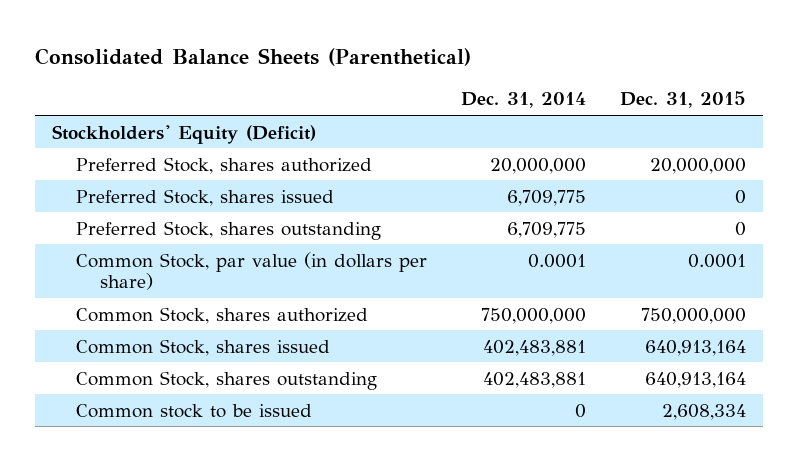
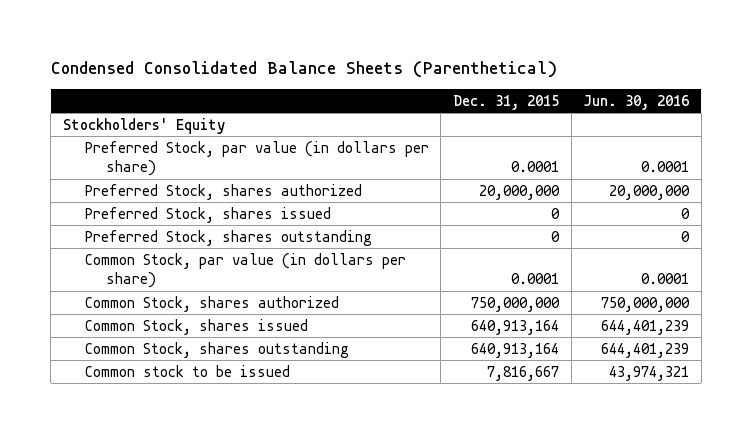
[34,47,471,66] Consolidated Balance Sheets (Parenthetical) -> [50,60,557,78] Condensed Consolidated Balance Sheets (Parenthetical)
[461,92,587,109] Dec. 31, 2014 -> none
none -> [583,94,690,110] Jun. 30, 2016
[51,124,316,144] Stockholders' Equity (Deficit) -> [62,117,225,134] Stockholders' Equity
none -> [84,140,429,177] Preferred Stock, par value (in dollars per share)
[662,403,747,420] 2,608,334 -> [486,365,559,381] 7,816,667

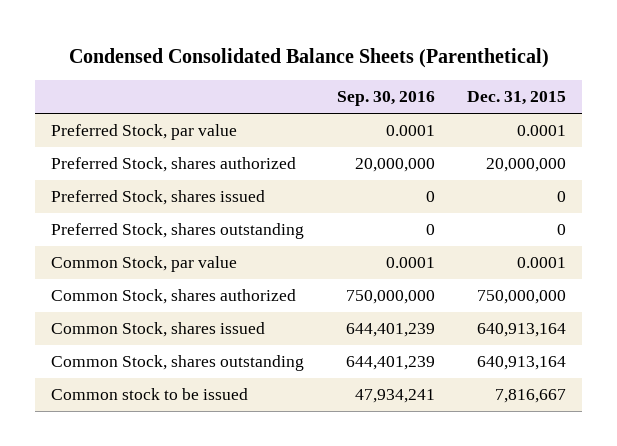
[583,94,690,110] Jun. 30, 2016 -> none
none -> [336,91,435,107] Sep. 30, 2016
[62,117,225,134] Stockholders' Equity -> none
[84,140,429,177] Preferred Stock, par value (in dollars per share) -> [51,124,238,141] Preferred Stock, par value
[84,252,406,289] Common Stock, par value (in dollars per share) -> [51,256,238,273] Common Stock, par value

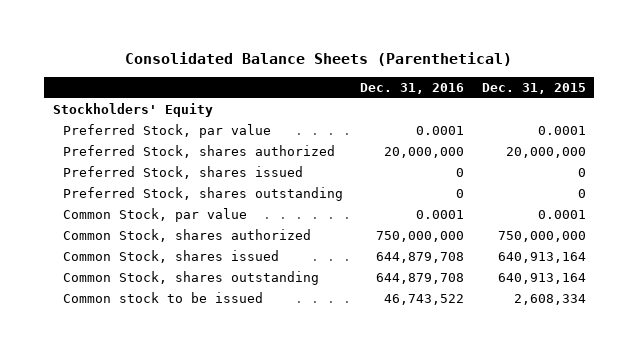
[68,47,549,68] Condensed Consolidated Balance Sheets (Parenthetical) -> [125,52,513,67] Consolidated Balance Sheets (Parenthetical)
[336,91,435,107] Sep. 30, 2016 -> none
none -> [360,83,465,95] Dec. 31, 2016
none -> [52,102,213,117] Stockholders' Equity
[494,389,566,404] 7,816,667 -> [513,293,586,305] 2,608,334

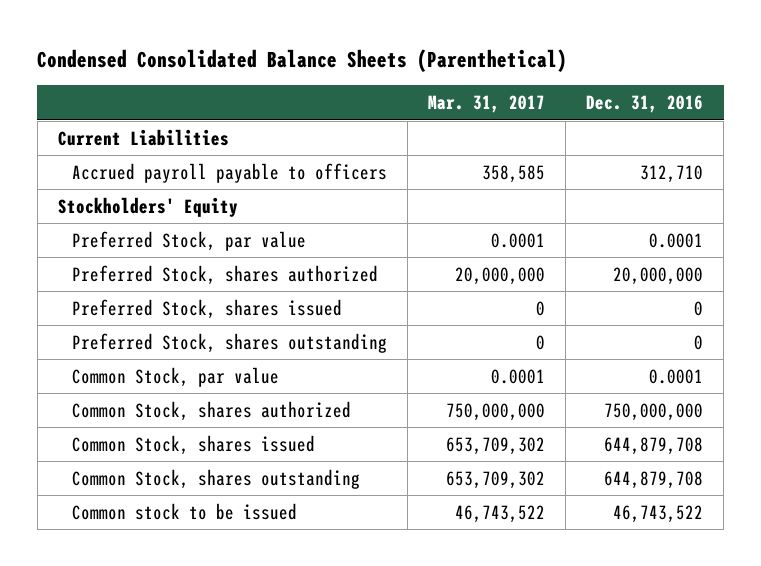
[125,52,513,67] Consolidated Balance Sheets (Parenthetical) -> [37,48,568,72] Condensed Consolidated Balance Sheets (Parenthetical)
[481,83,586,95] Dec. 31, 2015 -> none
none -> [427,95,545,114] Mar. 31, 2017
none -> [57,128,229,146] Current Liabilities
none -> [71,162,387,183] Accrued payroll payable to officers

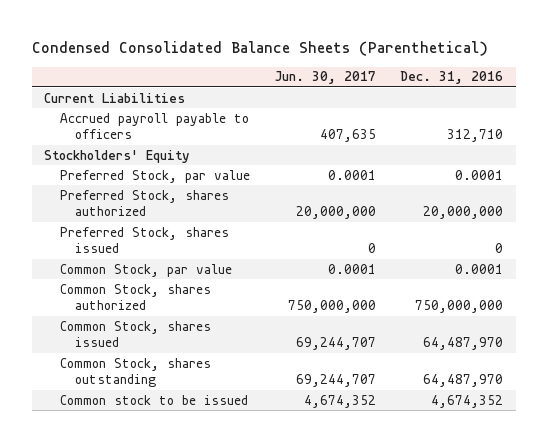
[427,95,545,114] Mar. 31, 2017 -> none
none -> [274,71,376,85] Jun. 30, 2017
[71,332,387,353] Preferred Stock, shares outstanding -> none
[604,436,704,455] 644,879,708 -> [423,337,504,351] 64,487,970
[604,470,704,489] 644,879,708 -> [423,374,504,388] 64,487,970
[613,504,704,523] 46,743,522 -> [431,394,504,408] 4,674,352

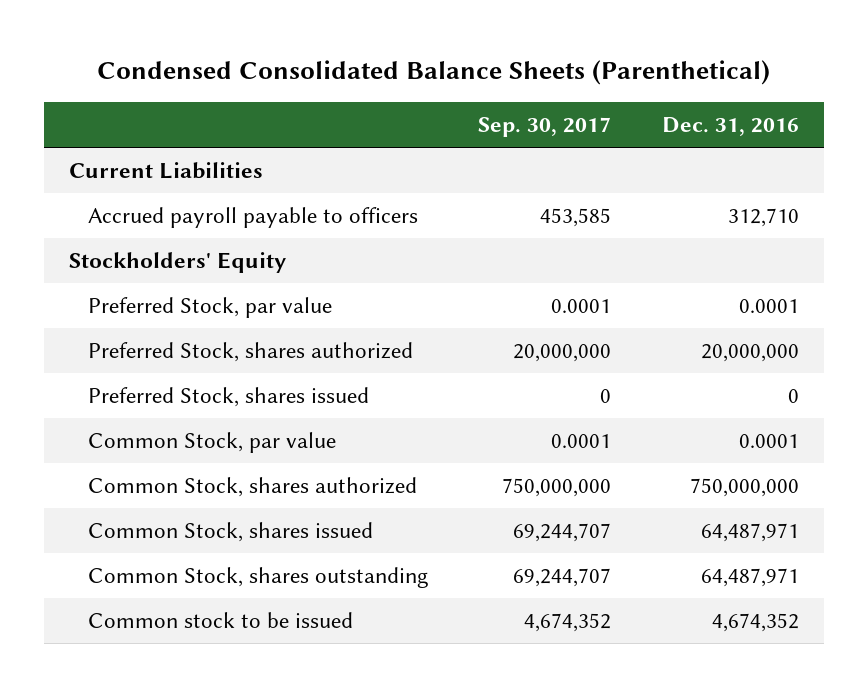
[274,71,376,85] Jun. 30, 2017 -> none
none -> [478,117,612,138] Sep. 30, 2017
[423,337,504,351] 64,487,970 -> [700,522,799,542] 64,487,971
[423,374,504,388] 64,487,970 -> [700,567,799,587] 64,487,971

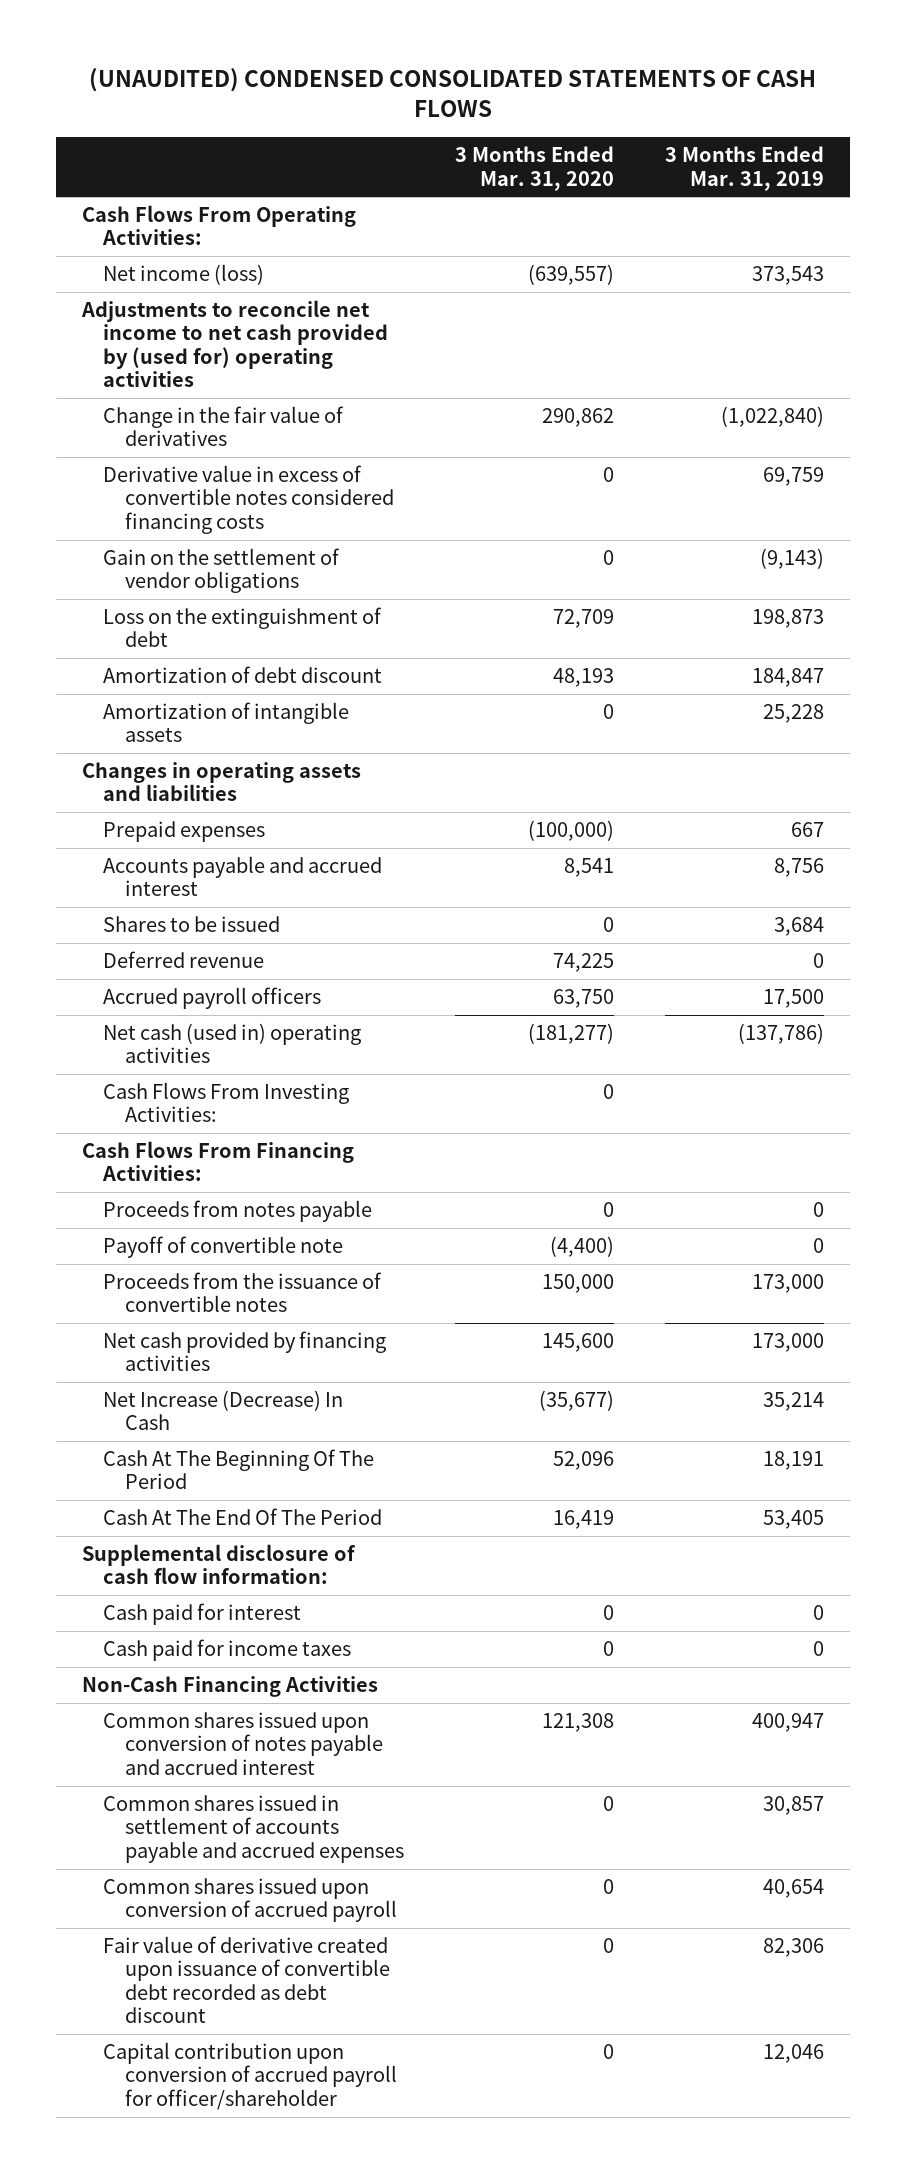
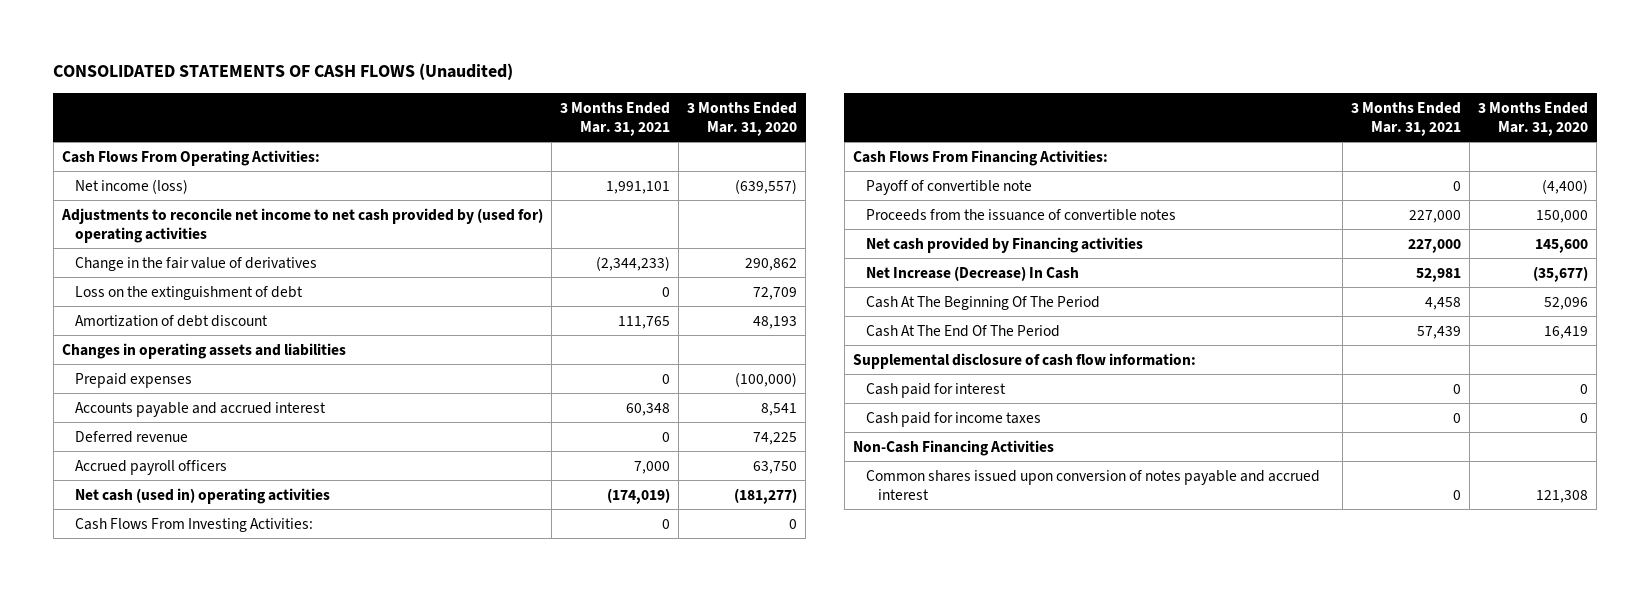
[89,67,817,118] (UNAUDITED) CONDENSED CONSOLIDATED STATEMENTS OF CASH FLOWS -> [53,63,514,81] CONSOLIDATED STATEMENTS OF CASH FLOWS (Unaudited)
[665,146,825,191] 3 Months Ended Mar. 31, 2019 -> none
none -> [560,101,671,136] 3 Months Ended Mar. 31, 2021
[103,465,394,534] Derivative value in excess of convertible notes considered financing costs -> none
[103,548,341,594] Gain on the settlement of vendor obligations -> none
[103,702,350,743] Amortization of intangible assets -> none
[103,916,281,933] Shares to be issued -> none
[103,1200,373,1223] Proceeds from notes payable -> none
[103,1331,387,1372] Net cash provided by financing activities -> [865,236,1143,253] Net cash provided by Financing activities
[103,1795,404,1863] Common shares issued in settlement of accounts payable and accrued expenses -> none
[103,1878,397,1923] Common shares issued upon conversion of accrued payroll -> none
[103,1936,390,2023] Fair value of derivative created upon issuance of convertible debt recorded as debt discount -> none
[103,2042,397,2110] Capital contribution upon conversion of accrued payroll for officer/shareholder -> none

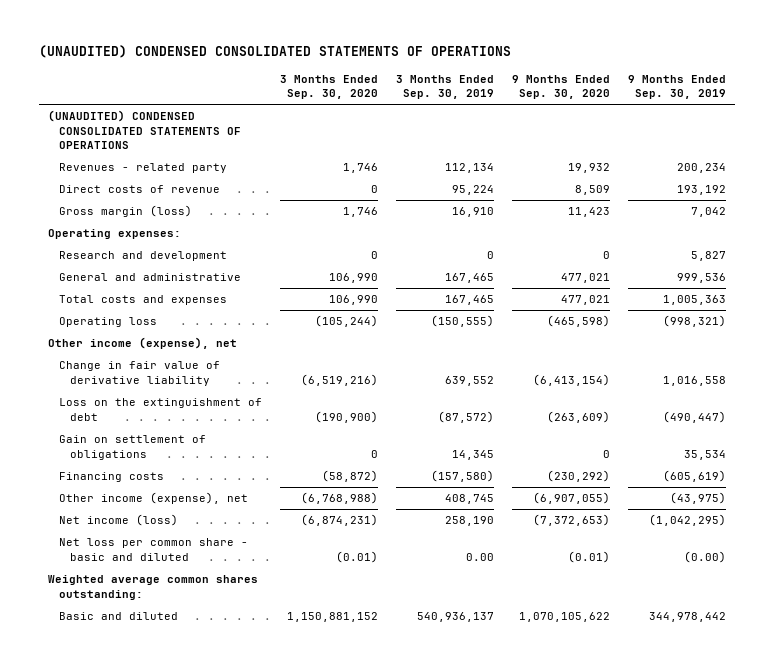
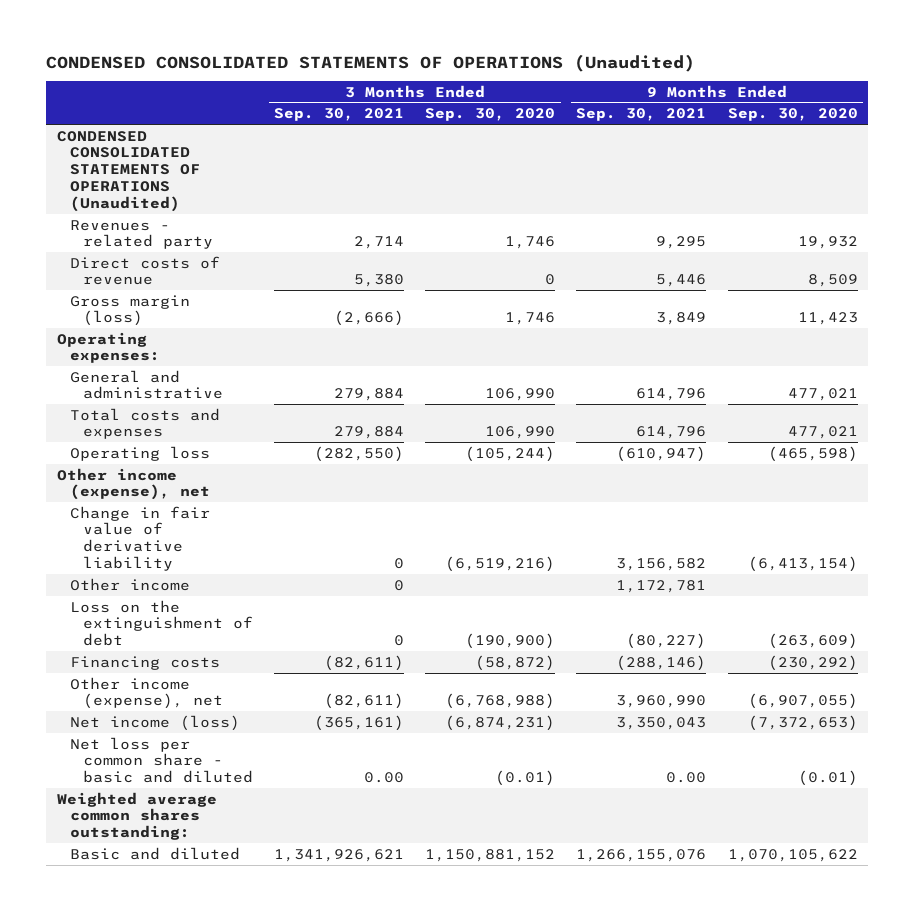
[38,45,511,59] (UNAUDITED) CONDENSED CONSOLIDATED STATEMENTS OF OPERATIONS -> [46,53,696,72] CONDENSED CONSOLIDATED STATEMENTS OF OPERATIONS (Unaudited)
[396,74,495,100] 3 Months Ended Sep. 30, 2019 -> none
[628,74,727,100] 9 Months Ended Sep. 30, 2019 -> none
none -> [274,108,405,122] Sep. 30, 2021
none -> [576,108,707,122] Sep. 30, 2021
[48,110,242,149] (UNAUDITED) CONDENSED CONSOLIDATED STATEMENTS OF OPERATIONS -> [56,130,200,213] CONDENSED CONSOLIDATED STATEMENTS OF OPERATIONS (Unaudited)
[59,251,228,262] Research and development -> none
none -> [69,577,190,591] Other income
[59,435,207,460] Gain on settlement of obligations -> none

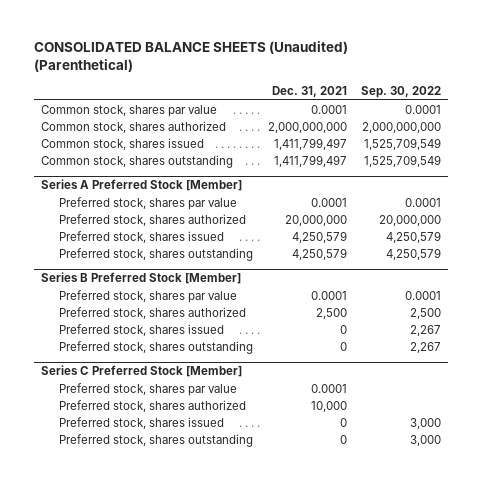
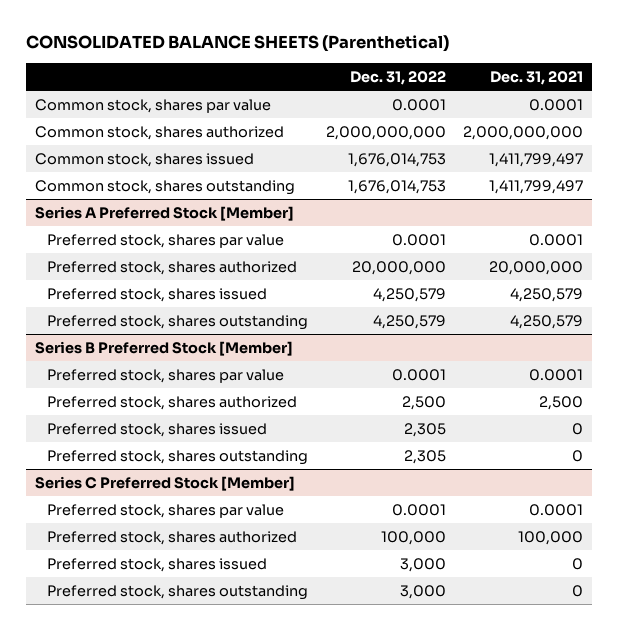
[34,41,349,73] CONSOLIDATED BALANCE SHEETS (Unaudited) (Parenthetical) -> [26,35,450,53] CONSOLIDATED BALANCE SHEETS (Parenthetical)
[360,86,441,99] Sep. 30, 2022 -> none
none -> [349,70,446,85] Dec. 31, 2022
[310,400,347,412] 10,000 -> [518,530,584,545] 100,000

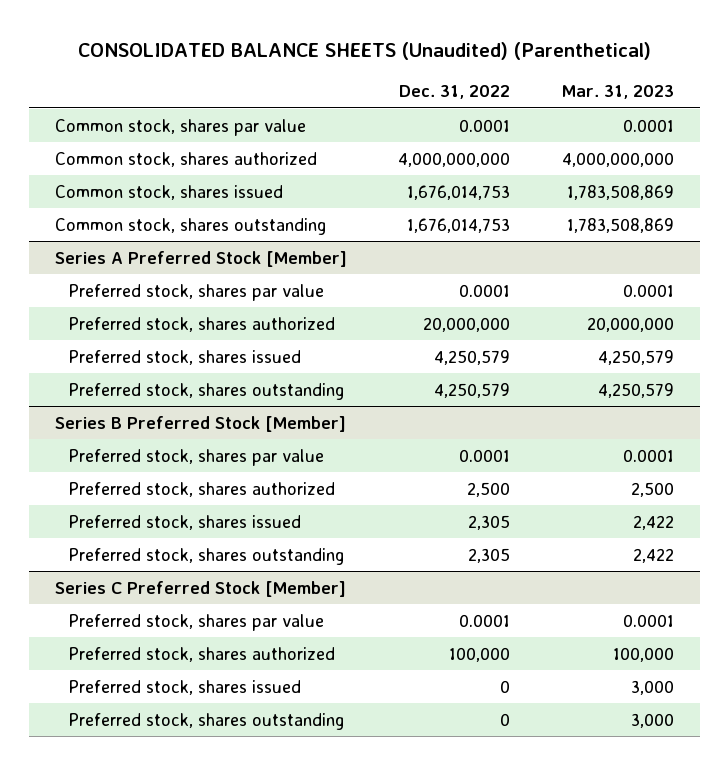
[26,35,450,53] CONSOLIDATED BALANCE SHEETS (Parenthetical) -> [78,41,652,60] CONSOLIDATED BALANCE SHEETS (Unaudited) (Parenthetical)
[490,70,584,85] Dec. 31, 2021 -> none
none -> [560,85,674,100] Mar. 31, 2023
[325,125,446,140] 2,000,000,000 -> [397,151,510,167] 4,000,000,000
[399,557,446,572] 3,000 -> [499,679,510,693] 0
[399,584,446,599] 3,000 -> [499,712,510,726] 0

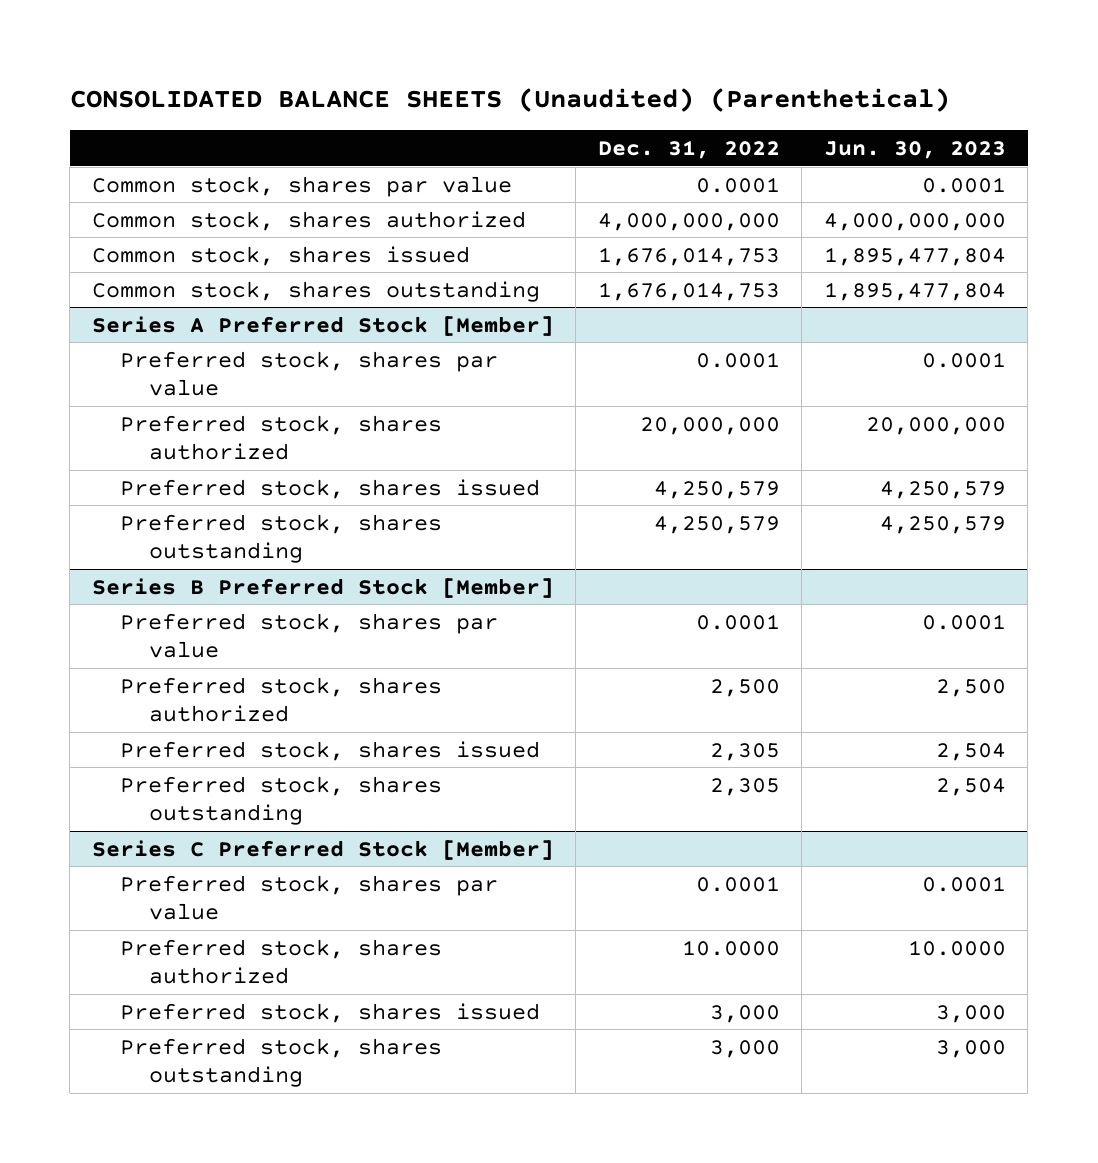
[560,85,674,100] Mar. 31, 2023 -> none
none -> [823,141,1006,160] Jun. 30, 2023
[448,646,510,662] 100,000 -> [681,939,780,956] 10.0000
[499,679,510,693] 0 -> [709,1004,780,1023] 3,000
[499,712,510,726] 0 -> [709,1039,780,1058] 3,000

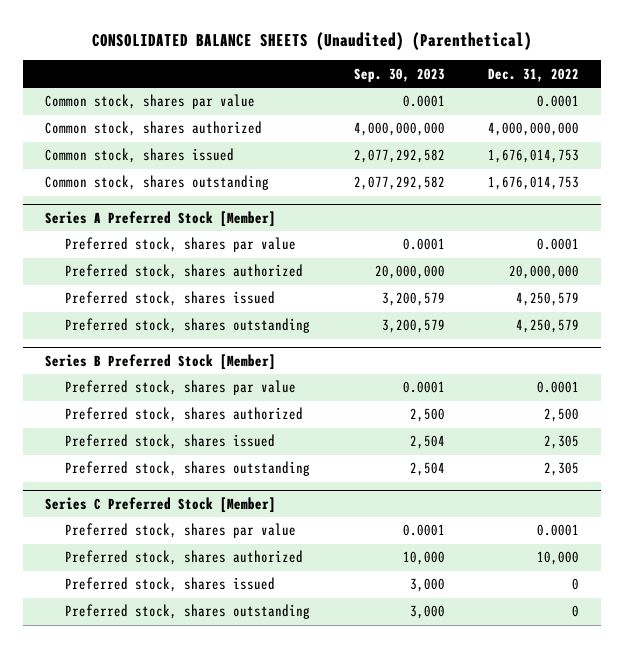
[823,141,1006,160] Jun. 30, 2023 -> none
none -> [353,67,445,82] Sep. 30, 2023
[681,939,780,956] 10.0000 -> [537,551,580,566] 10,000
[709,1004,780,1023] 3,000 -> [572,578,580,591] 0
[709,1039,780,1058] 3,000 -> [572,605,580,618] 0

